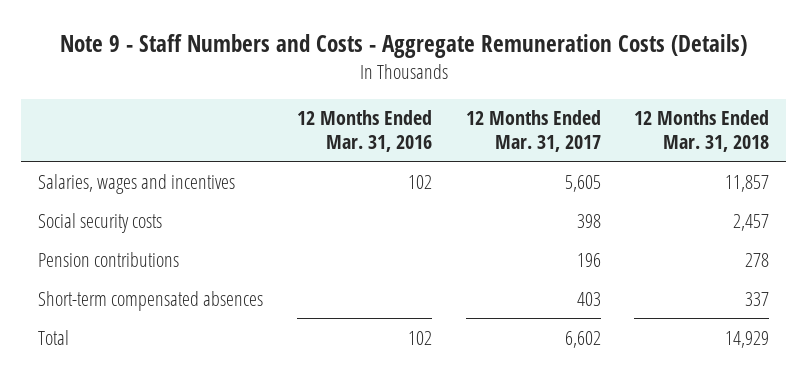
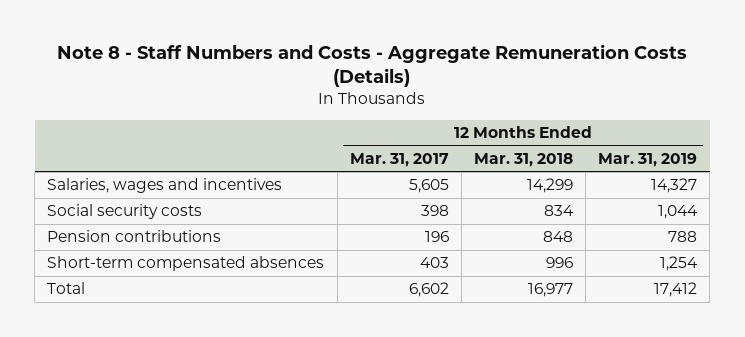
[59,33,747,58] Note 9 - Staff Numbers and Costs - Aggregate Remuneration Costs (Details) -> [57,44,688,88] Note 8 - Staff Numbers and Costs - Aggregate Remuneration Costs (Details)
[296,110,432,152] 12 Months Ended Mar. 31, 2016 -> none
none -> [598,152,698,167] Mar. 31, 2019
[725,174,770,192] 11,857 -> [526,178,573,194] 14,299
[733,213,770,231] 2,457 -> [543,205,574,217] 834
[745,252,770,267] 278 -> [542,231,573,243] 848
[745,291,770,306] 337 -> [545,257,573,269] 996
[725,330,770,348] 14,929 -> [527,283,573,298] 16,977

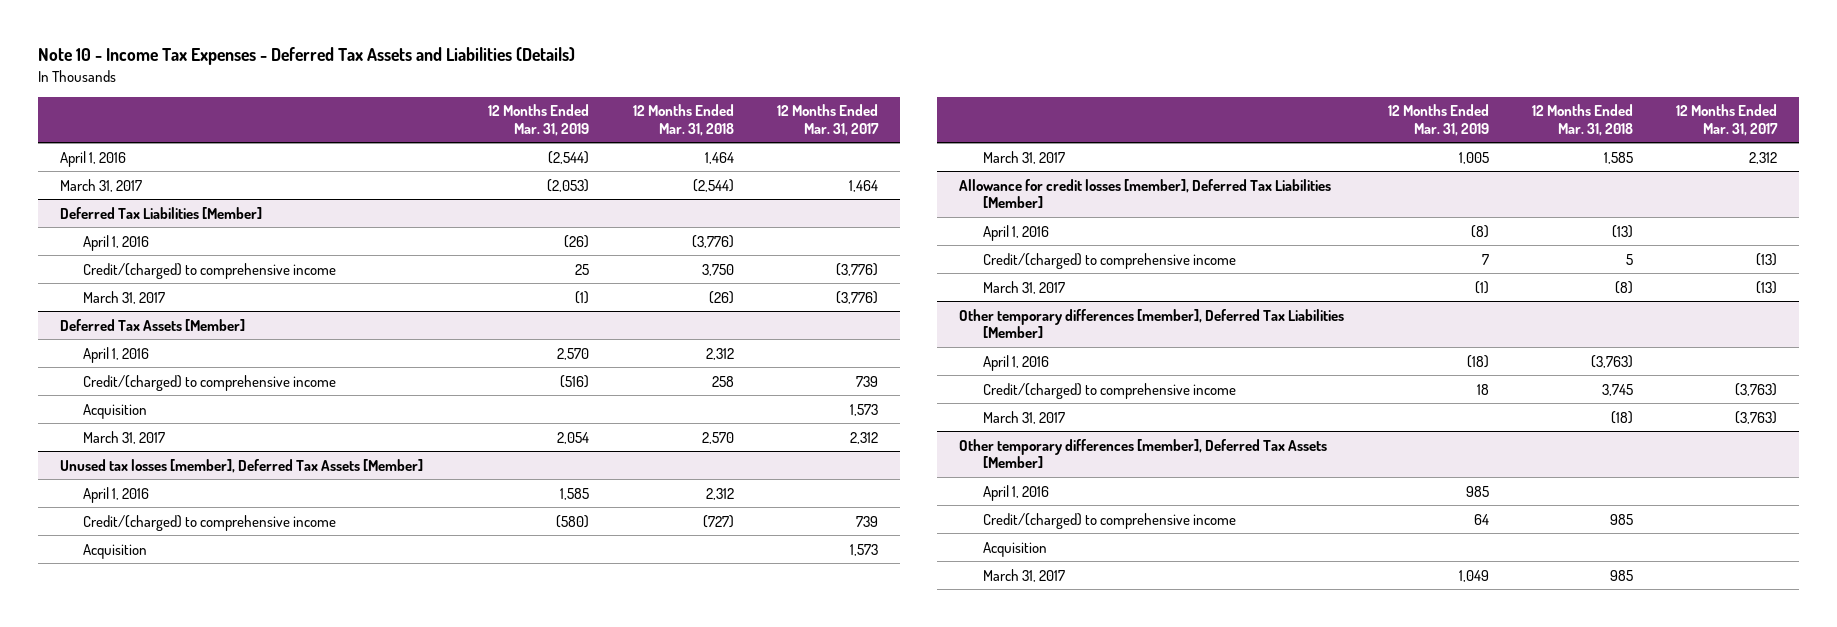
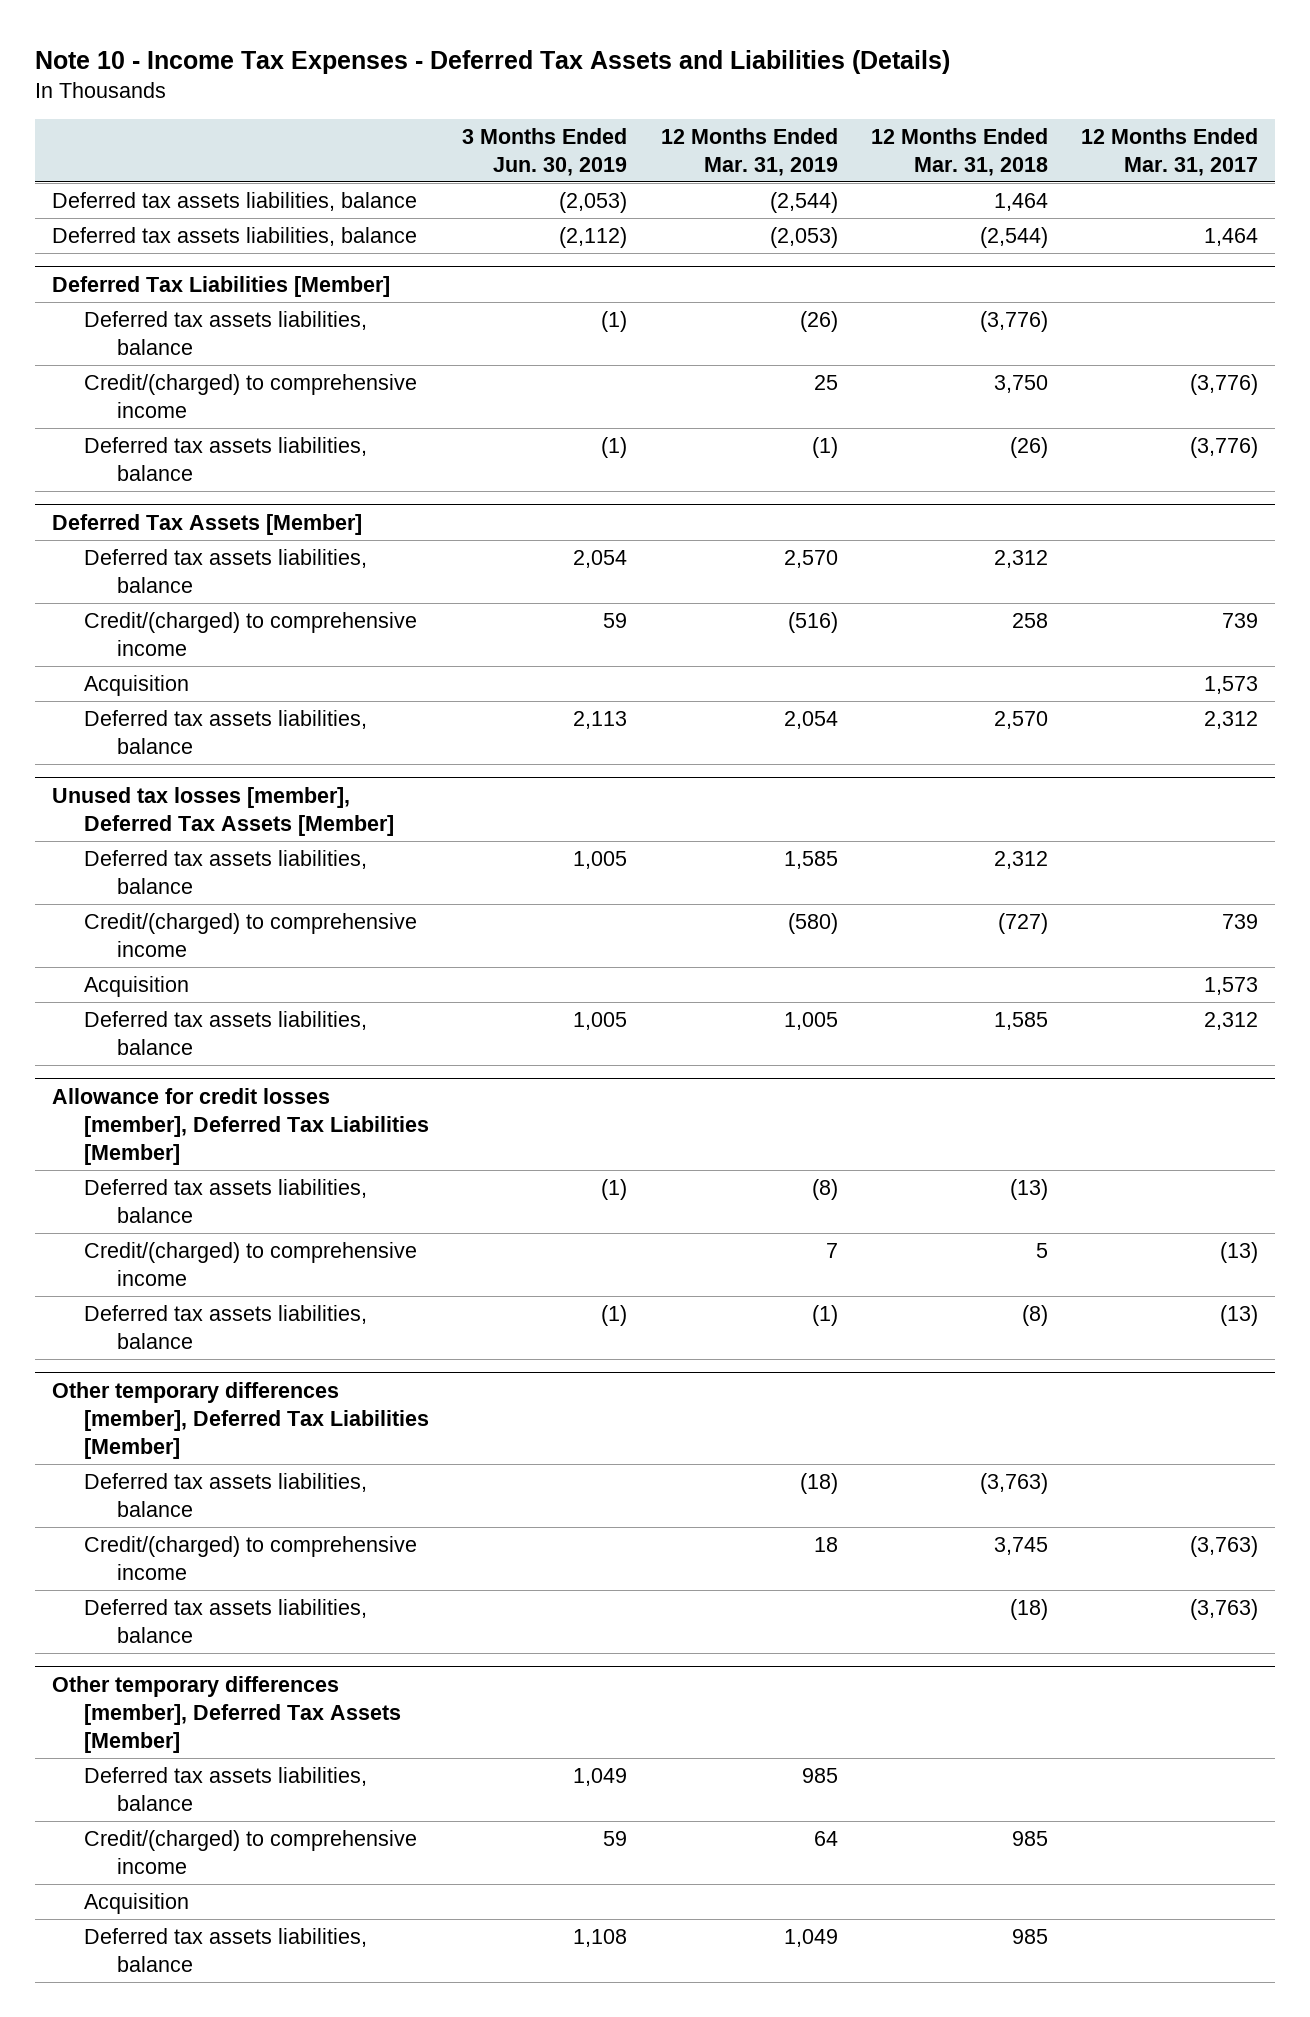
none -> [462,128,628,177] 3 Months Ended Jun. 30, 2019
[59,150,126,167] April 1, 2016 -> [51,191,417,211] Deferred tax assets liabilities, balance
[59,178,142,192] March 31, 2017 -> [51,226,417,246] Deferred tax assets liabilities, balance
[83,234,150,251] April 1, 2016 -> [84,310,368,355] Deferred tax assets liabilities, balance
[83,290,166,304] March 31, 2017 -> [84,436,368,481] Deferred tax assets liabilities, balance
[83,346,150,363] April 1, 2016 -> [84,548,368,593] Deferred tax assets liabilities, balance
[83,430,166,444] March 31, 2017 -> [84,709,368,754] Deferred tax assets liabilities, balance
[83,486,150,503] April 1, 2016 -> [84,849,368,894] Deferred tax assets liabilities, balance
[982,150,1065,164] March 31, 2017 -> [84,1010,368,1055] Deferred tax assets liabilities, balance
[982,224,1049,241] April 1, 2016 -> [84,1178,368,1223] Deferred tax assets liabilities, balance
[982,280,1065,294] March 31, 2017 -> [84,1304,368,1349] Deferred tax assets liabilities, balance
[982,354,1049,371] April 1, 2016 -> [84,1472,368,1517] Deferred tax assets liabilities, balance
[982,410,1065,424] March 31, 2017 -> [84,1598,368,1643] Deferred tax assets liabilities, balance
[982,484,1049,501] April 1, 2016 -> [84,1766,368,1811] Deferred tax assets liabilities, balance
[982,568,1065,582] March 31, 2017 -> [84,1927,368,1972] Deferred tax assets liabilities, balance

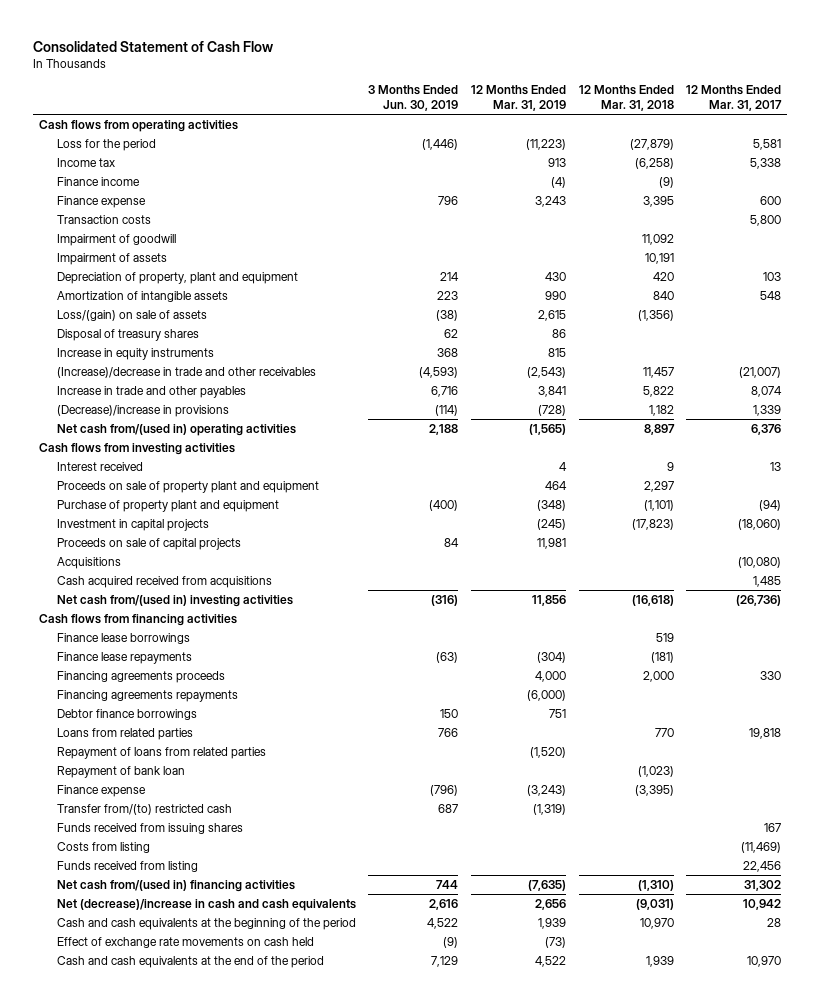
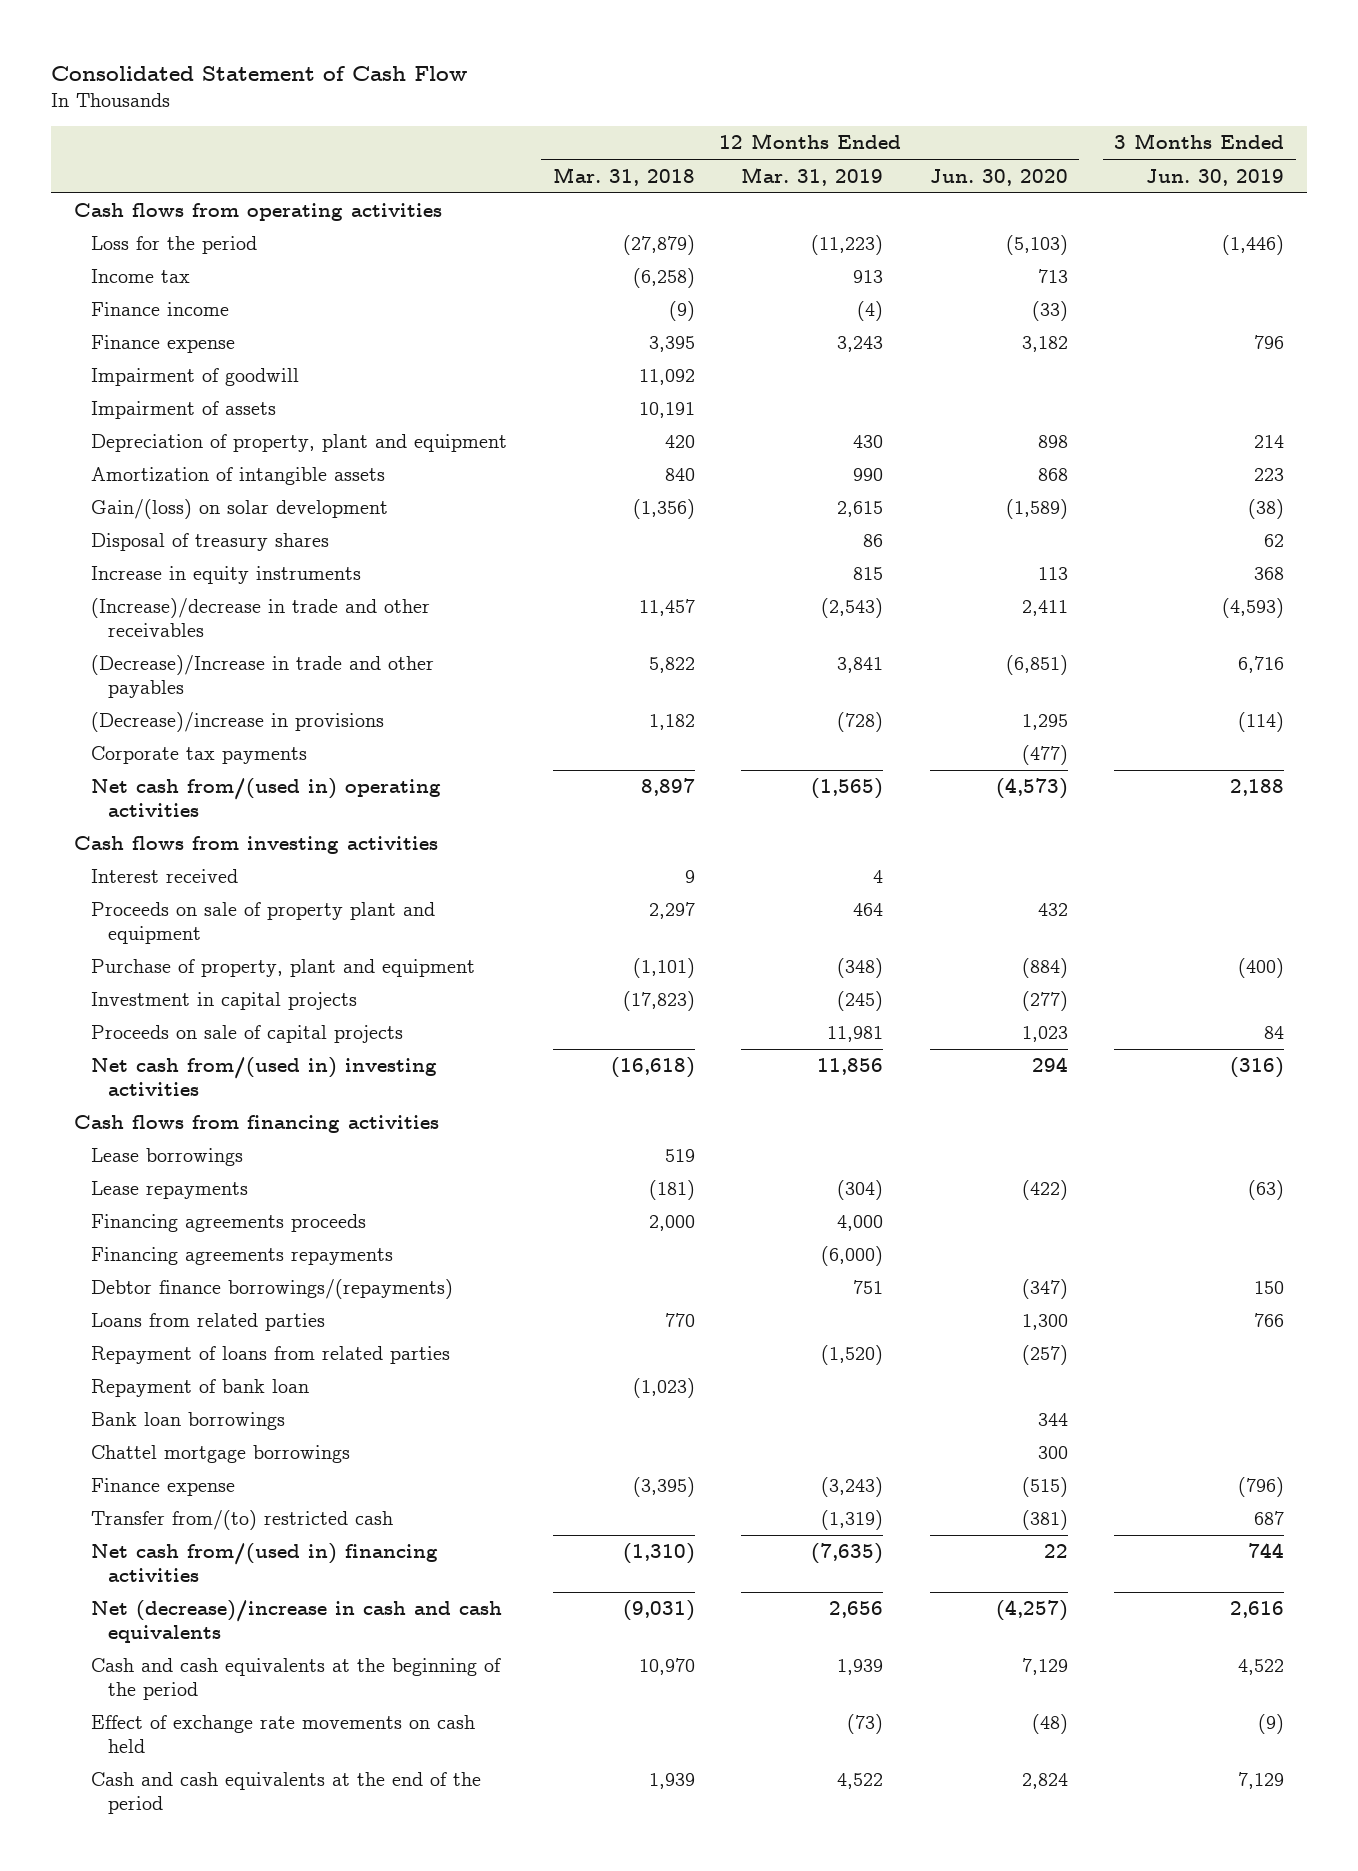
[686,85,783,112] 12 Months Ended Mar. 31, 2017 -> none
none -> [929,168,1068,186] Jun. 30, 2020
[56,214,151,224] Transaction costs -> none
[56,309,207,321] Loss/(gain) on sale of assets -> [90,499,388,520] Gain/(loss) on solar development
[56,385,246,398] Increase in trade and other payables -> [90,655,434,699] (Decrease)/Increase in trade and other payables
none -> [90,746,307,765] Corporate tax payments
[56,499,279,512] Purchase of property plant and equipment -> [90,959,475,978] Purchase of property, plant and equipment
[56,556,121,569] Acquisitions -> none
[56,575,272,588] Cash acquired received from acquisitions -> none
[56,632,190,644] Finance lease borrowings -> [90,1148,243,1167] Lease borrowings
[56,651,192,664] Finance lease repayments -> [90,1181,248,1200] Lease repayments
[56,708,197,720] Debtor finance borrowings -> [90,1279,453,1300] Debtor finance borrowings/(repayments)
none -> [90,1412,285,1431] Bank loan borrowings
none -> [90,1445,350,1464] Chattel mortgage borrowings
[56,822,243,834] Funds received from issuing shares -> none
[56,841,150,853] Costs from listing -> none
[56,860,198,872] Funds received from listing -> none

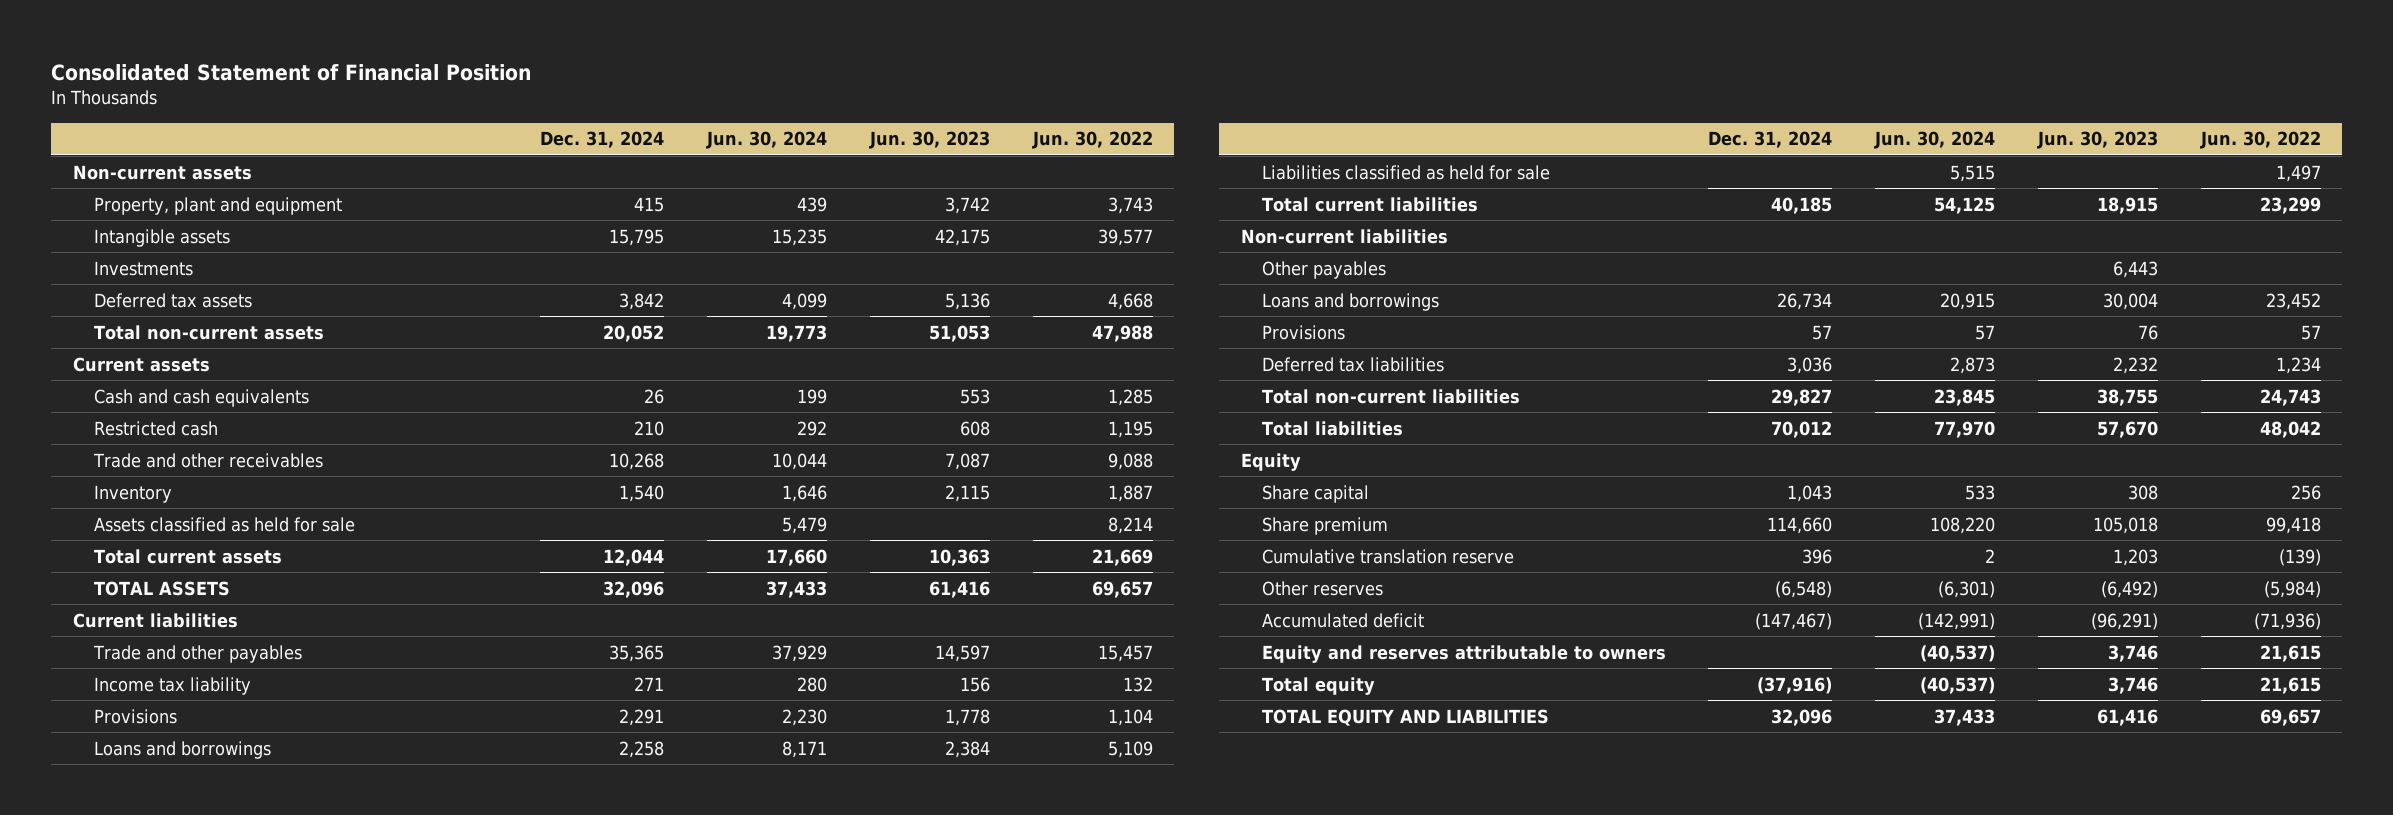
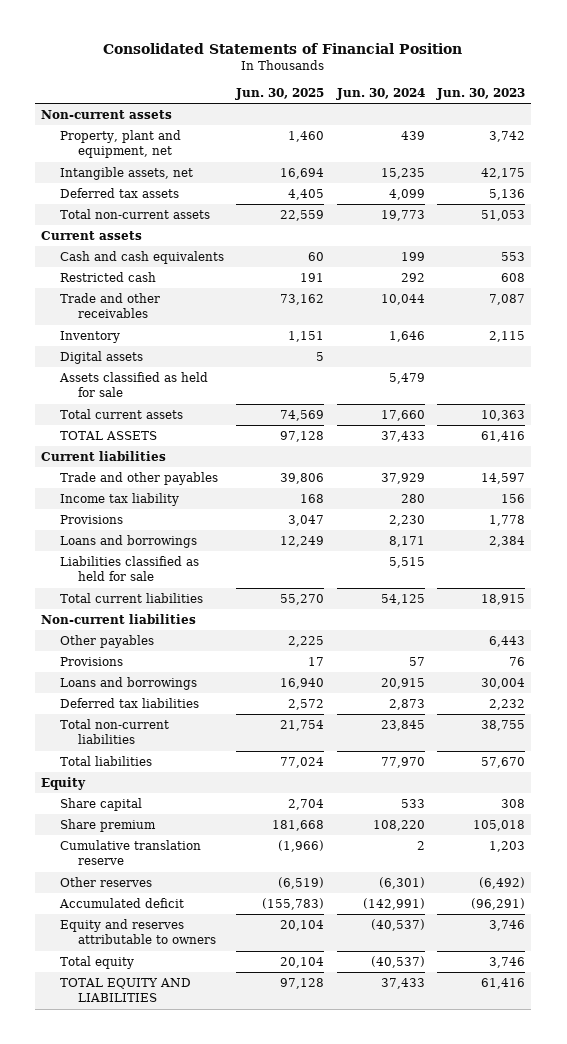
[51,63,532,81] Consolidated Statement of Financial Position -> [103,42,463,54] Consolidated Statements of Financial Position
[540,131,665,149] Dec. 31, 2024 -> none
[1031,131,1153,150] Jun. 30, 2022 -> none
none -> [235,88,325,101] Jun. 30, 2025
[93,260,193,276] Investments -> none
[93,196,342,215] Property, plant and equipment -> [59,129,181,159] Property, plant and equipment, net
[93,228,230,247] Intangible assets -> [59,166,193,180] Intangible assets, net
none -> [59,350,143,364] Digital assets
[1261,292,1439,311] Loans and borrowings -> [59,676,197,690] Loans and borrowings

